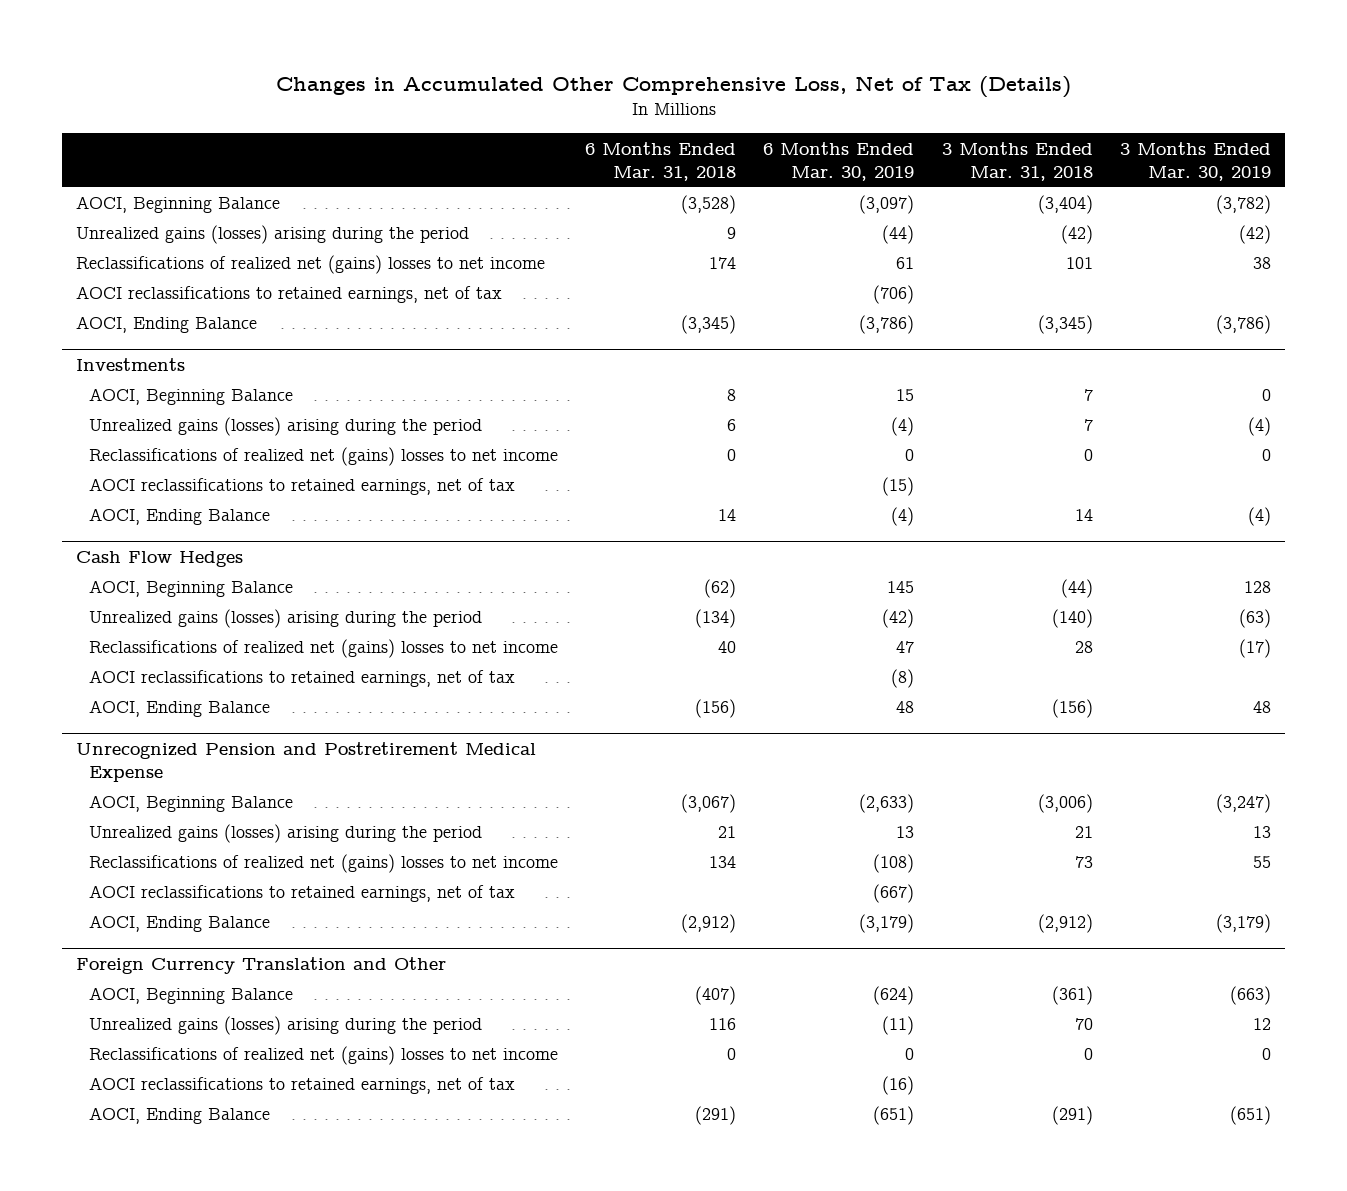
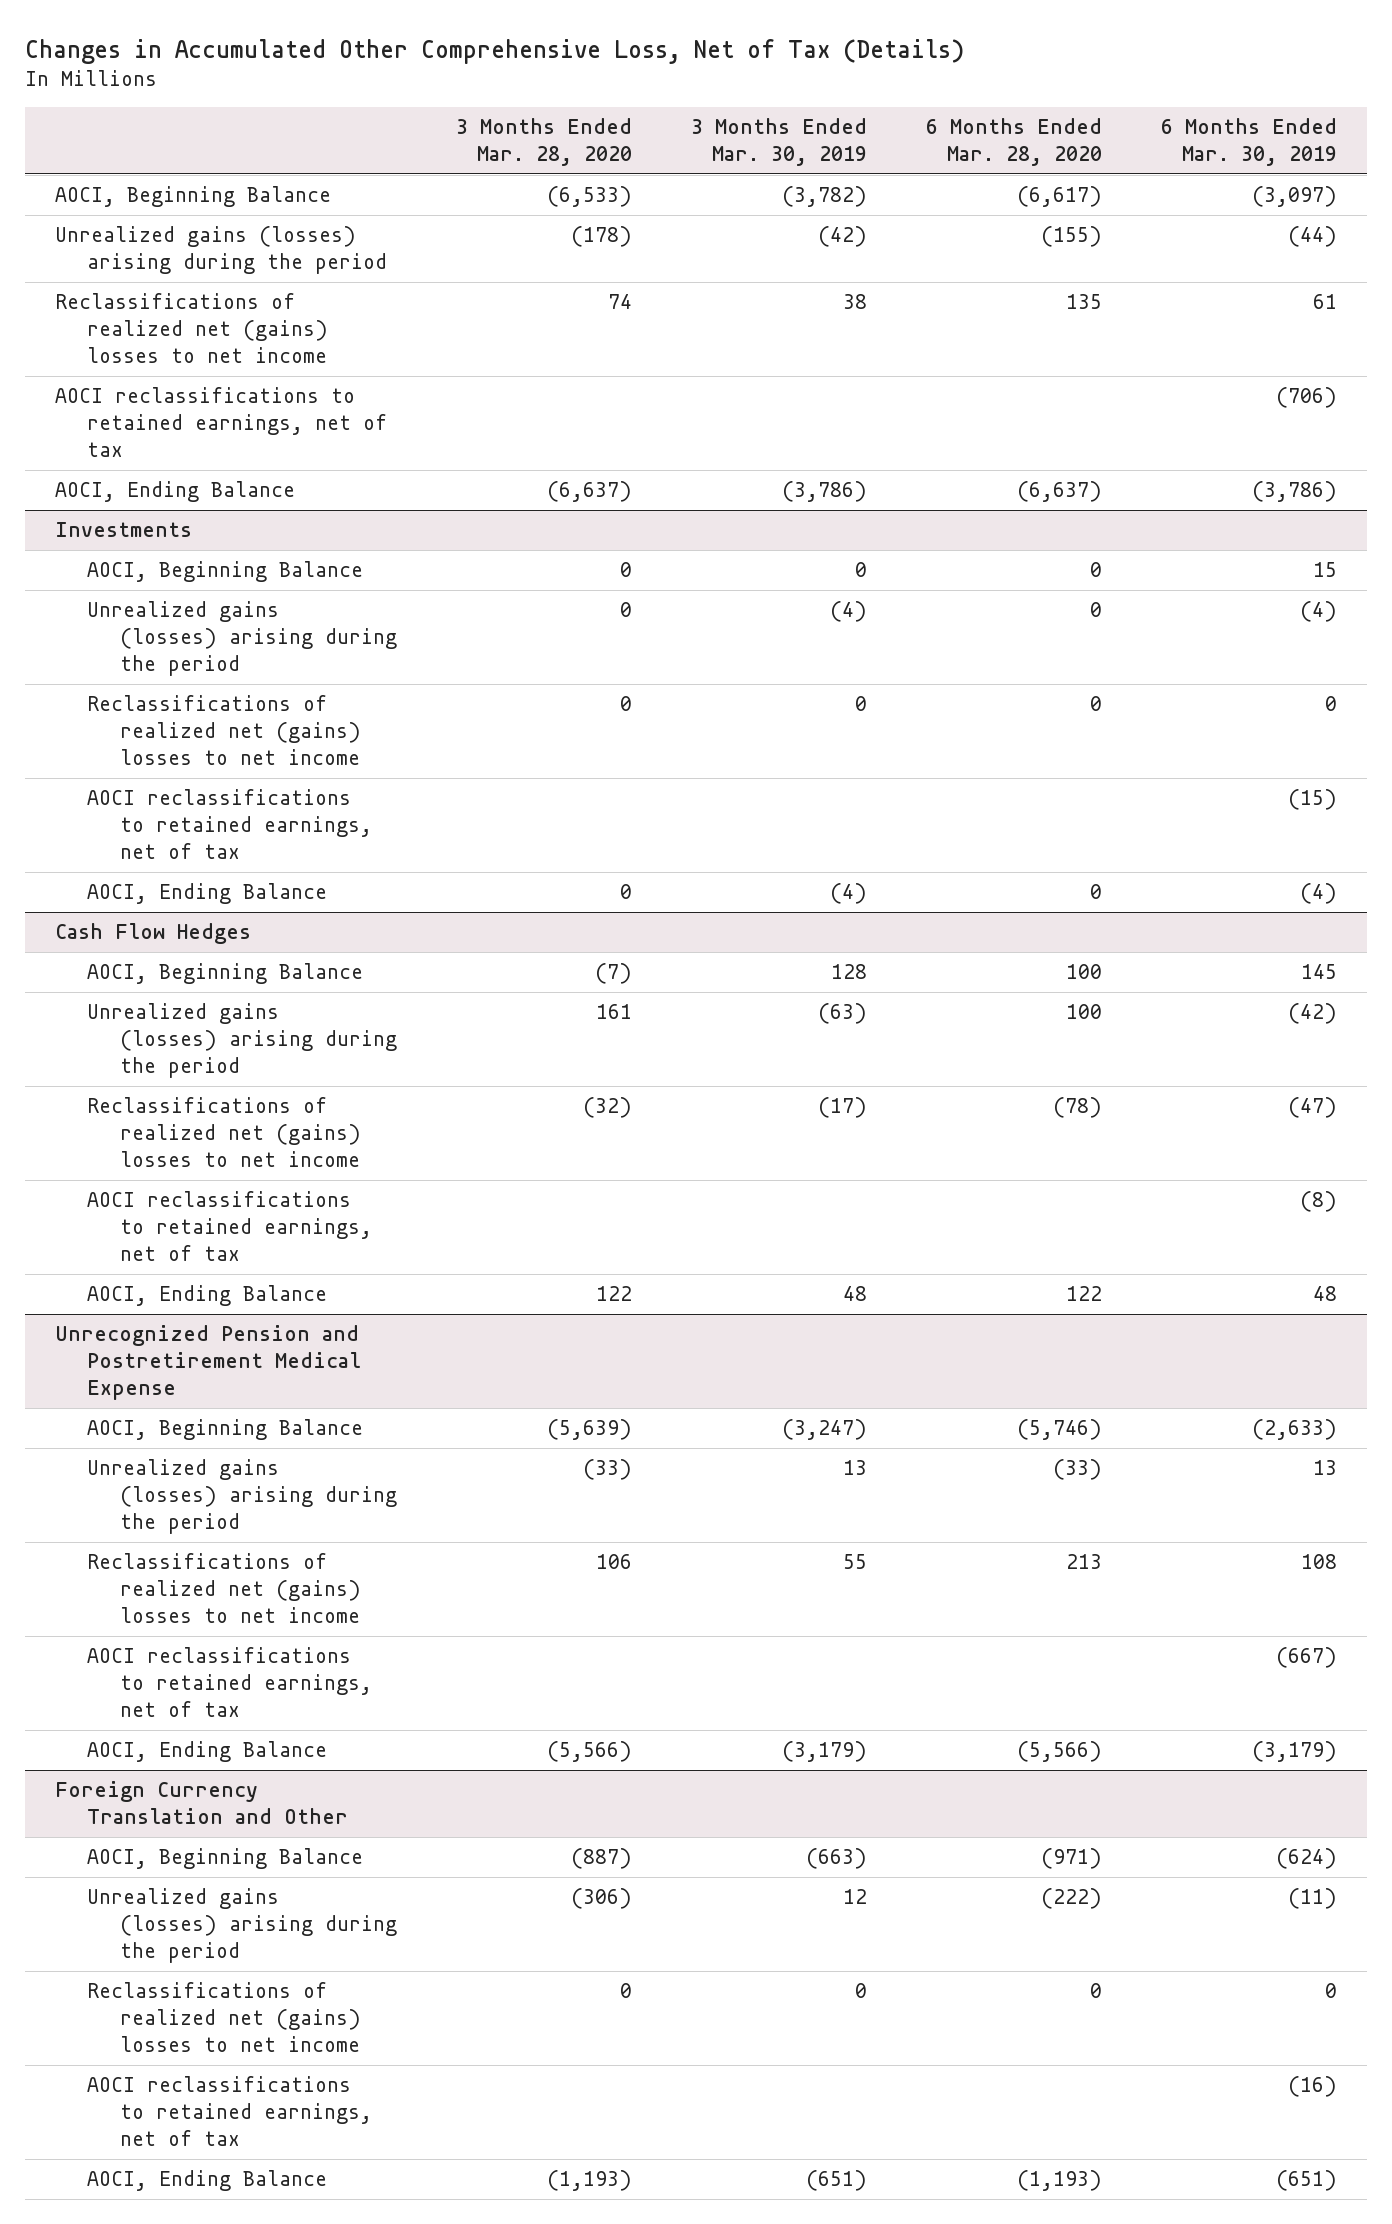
[585,141,737,181] 6 Months Ended Mar. 31, 2018 -> none
[941,141,1093,181] 3 Months Ended Mar. 31, 2018 -> none
none -> [455,118,632,167] 3 Months Ended Mar. 28, 2020
none -> [925,118,1102,167] 6 Months Ended Mar. 28, 2020
[896,641,915,654] 47 -> [1288,1097,1338,1119] (47)
[873,854,915,874] (108) -> [1301,1554,1338,1570] 108

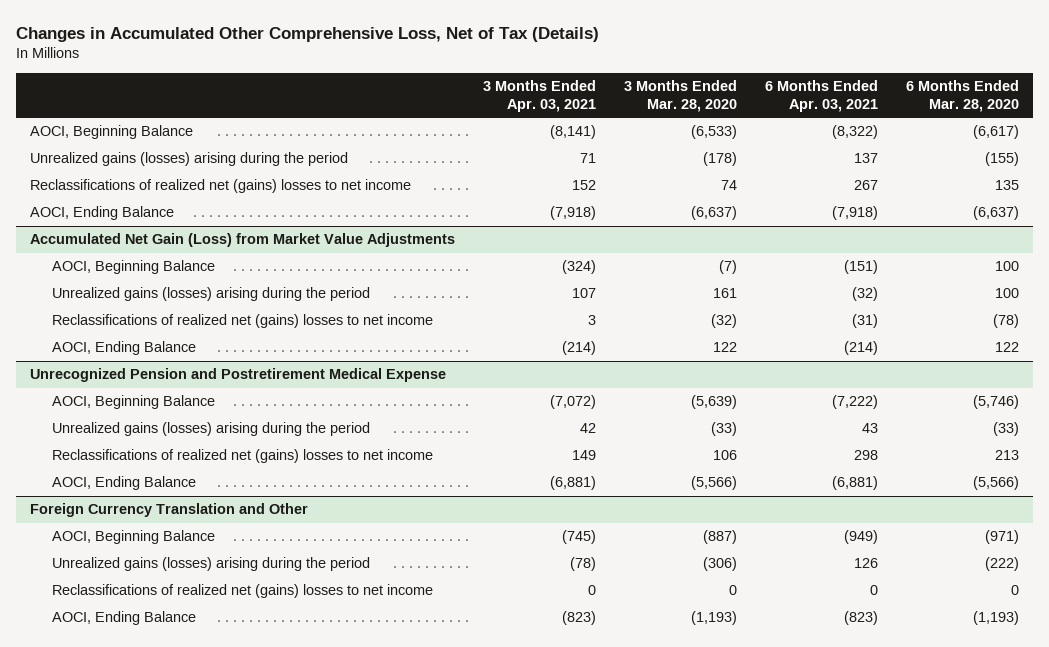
[690,118,867,167] 3 Months Ended Mar. 30, 2019 -> none
[1161,118,1338,167] 6 Months Ended Mar. 30, 2019 -> none
none -> [482,80,596,113] 3 Months Ended Apr. 03, 2021
none -> [764,80,878,113] 6 Months Ended Apr. 03, 2021
[54,387,388,458] AOCI reclassifications to retained earnings, net of tax -> none
[54,522,192,538] Investments -> none
[87,561,364,583] AOCI, Beginning Balance -> none
[87,601,397,677] Unrealized gains (losses) arising during the period -> none
[87,695,361,766] Reclassifications of realized net (gains) losses to net income -> none
[87,789,372,860] AOCI reclassifications to retained earnings, net of tax -> none
[87,883,328,905] AOCI, Ending Balance -> none
[54,923,251,945] Cash Flow Hedges -> none
none -> [29,233,455,248] Accumulated Net Gain (Loss) from Market Value Adjustments
[87,1191,372,1262] AOCI reclassifications to retained earnings, net of tax -> none
[87,1647,372,1718] AOCI reclassifications to retained earnings, net of tax -> none
[87,2076,372,2147] AOCI reclassifications to retained earnings, net of tax -> none

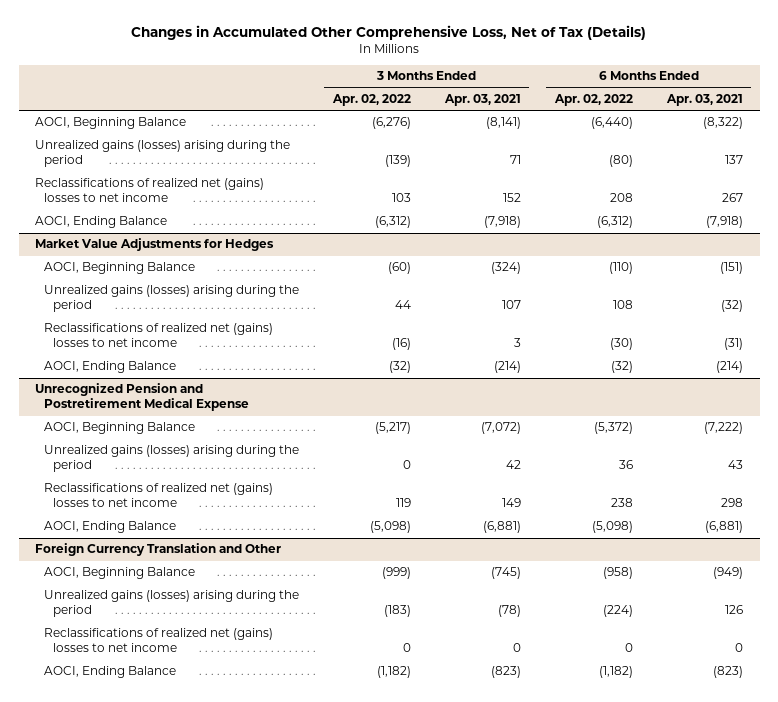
[623,80,737,113] 3 Months Ended Mar. 28, 2020 -> none
[905,80,1019,113] 6 Months Ended Mar. 28, 2020 -> none
none -> [331,94,411,107] Apr. 02, 2022
none -> [553,94,633,107] Apr. 02, 2022
[29,233,455,248] Accumulated Net Gain (Loss) from Market Value Adjustments -> [35,238,275,252] Market Value Adjustments for Hedges

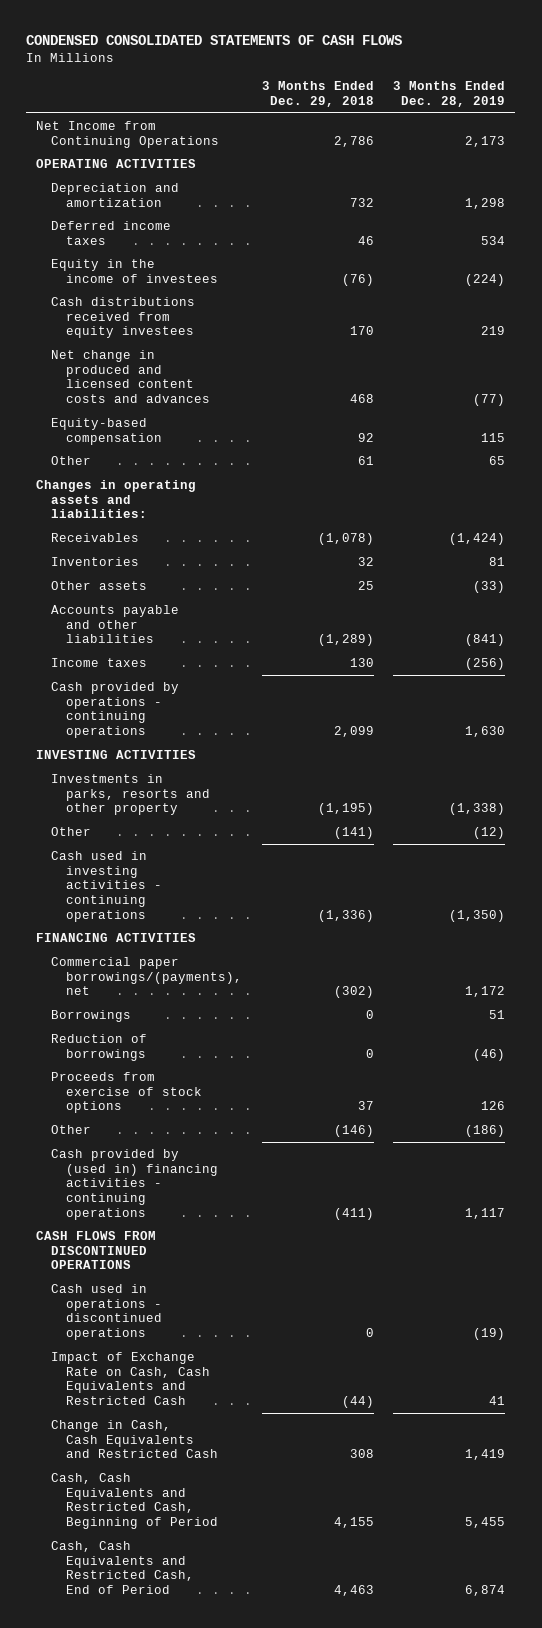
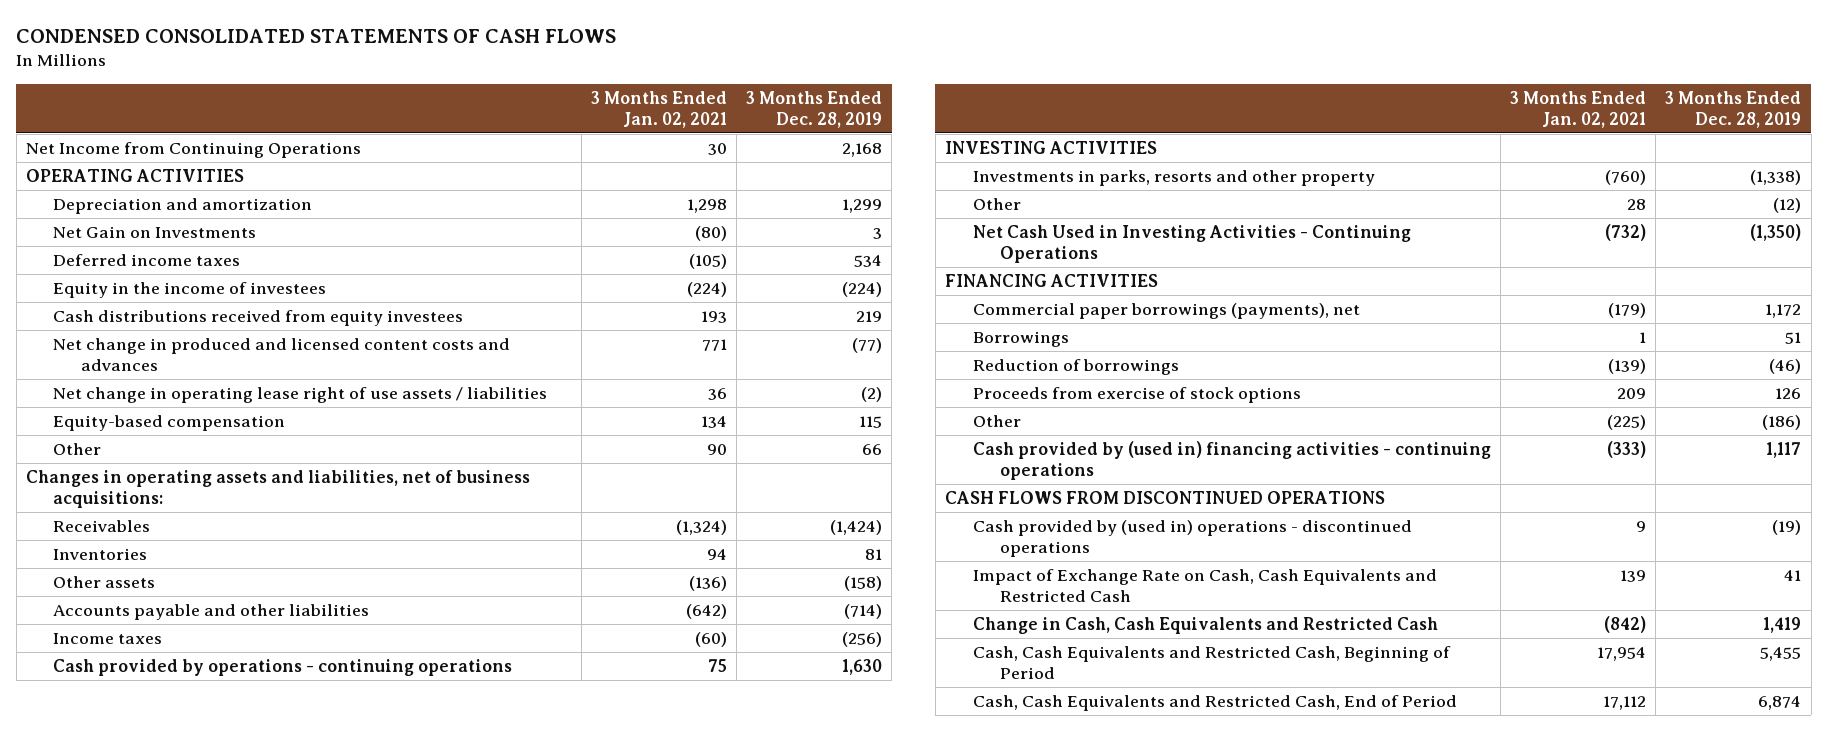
[261,81,374,107] 3 Months Ended Dec. 29, 2018 -> none
none -> [590,90,727,128] 3 Months Ended Jan. 02, 2021
[465,135,506,147] 2,173 -> [842,143,883,158] 2,168
[465,197,506,209] 1,298 -> [842,199,883,214] 1,299
none -> [53,226,257,239] Net Gain on Investments
none -> [53,387,548,404] Net change in operating lease right of use assets / liabilities
[489,455,506,465] 65 -> [862,444,883,456] 66
[36,479,197,519] Changes in operating assets and liabilities: -> [25,470,530,508] Changes in operating assets and liabilities, net of business acquisitions:
[473,580,506,593] (33) -> [844,576,883,592] (158)
[465,634,506,647] (841) -> [844,604,883,620] (714)
[51,850,162,922] Cash used in investing activities - continuing operations -> [972,225,1411,263] Net Cash Used in Investing Activities - Continuing Operations
[51,956,242,996] Commercial paper borrowings/(payments), net -> [972,303,1360,320] Commercial paper borrowings (payments), net
[51,1283,162,1340] Cash used in operations - discontinued operations -> [972,520,1412,557] Cash provided by (used in) operations - discontinued operations

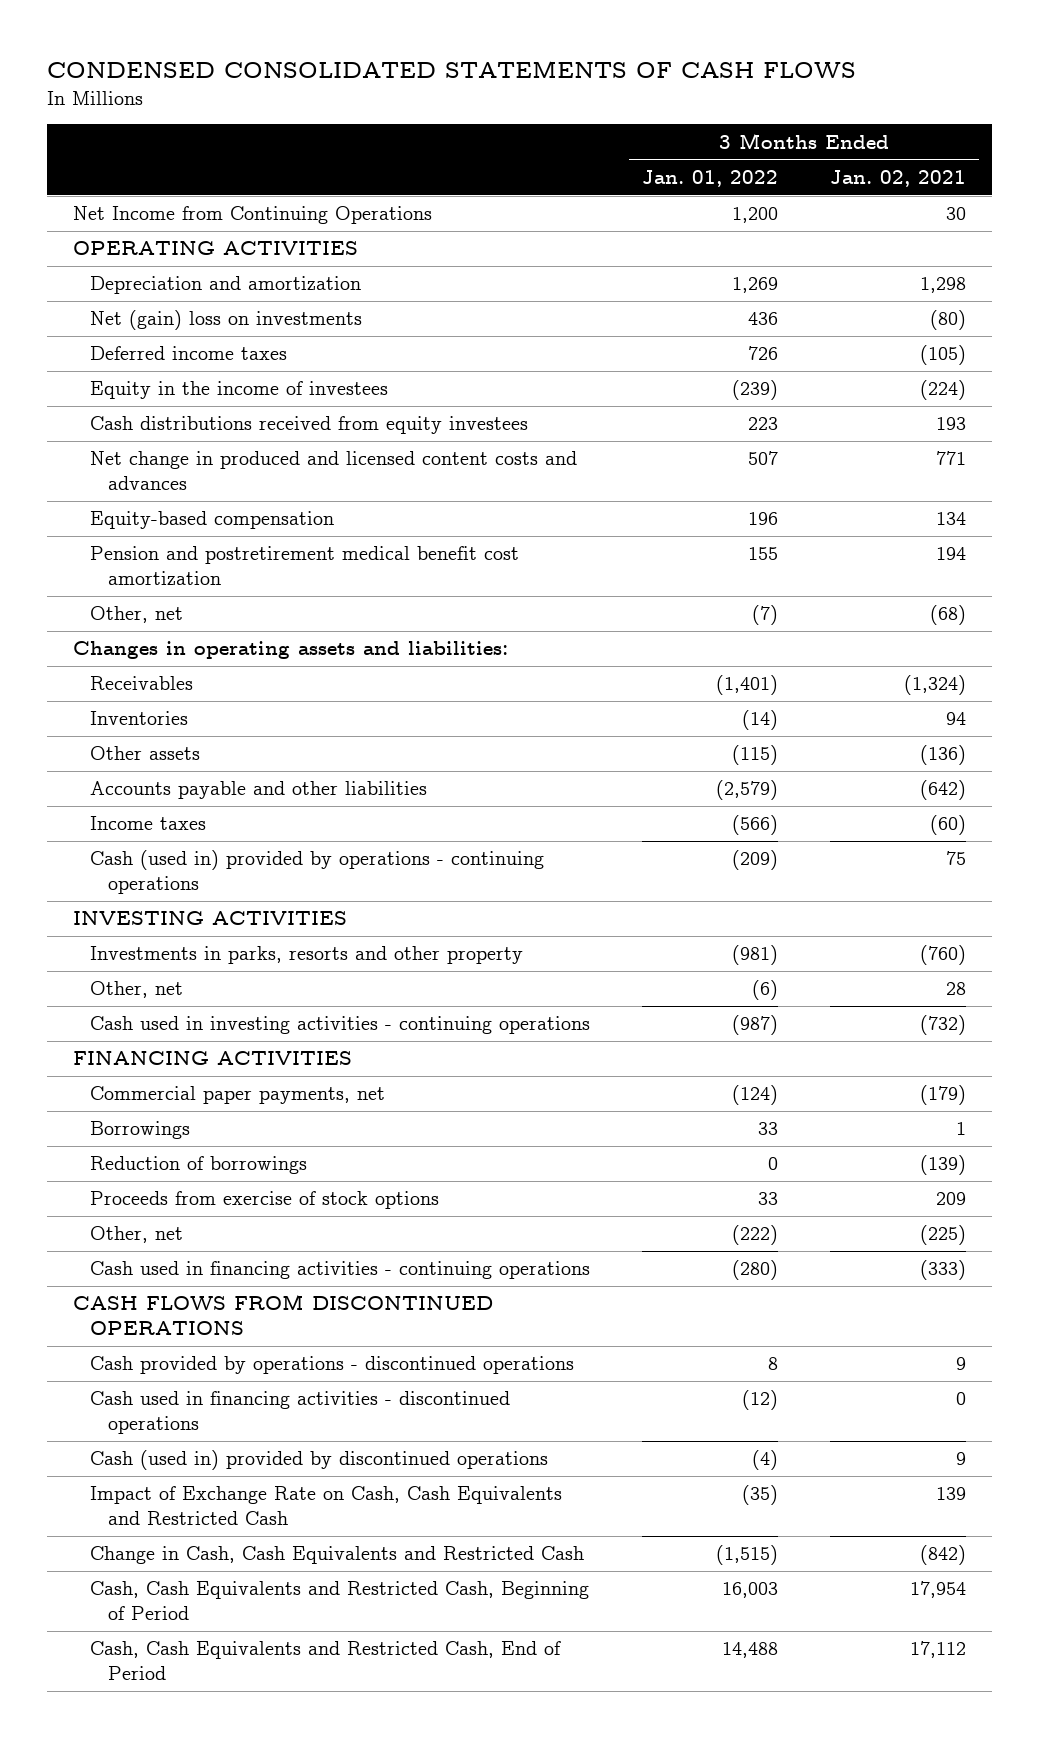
[746,90,883,128] 3 Months Ended Dec. 28, 2019 -> none
none -> [642,170,779,188] Jan. 01, 2022
[53,226,257,239] Net Gain on Investments -> [90,310,363,331] Net (gain) loss on investments
[53,387,548,404] Net change in operating lease right of use assets / liabilities -> none
none -> [90,546,520,587] Pension and postretirement medical benefit cost amortization
[53,443,102,456] Other -> [90,606,184,624] Other, net
[706,444,727,456] 90 -> [930,605,967,626] (68)
[25,470,530,508] Changes in operating assets and liabilities, net of business acquisitions: -> [73,641,509,660] Changes in operating assets and liabilities:
[53,659,513,677] Cash provided by operations - continuing operations -> [90,850,545,895] Cash (used in) provided by operations - continuing operations
[972,198,1021,211] Other -> [90,981,184,999] Other, net
[972,225,1411,263] Net Cash Used in Investing Activities - Continuing Operations -> [90,1016,591,1035] Cash used in investing activities - continuing operations
[972,303,1360,320] Commercial paper borrowings (payments), net -> [90,1086,386,1105] Commercial paper payments, net
[972,415,1021,428] Other -> [90,1226,184,1244] Other, net
[972,441,1491,480] Cash provided by (used in) financing activities - continuing operations -> [90,1261,591,1280] Cash used in financing activities - continuing operations
[972,520,1412,557] Cash provided by (used in) operations - discontinued operations -> [90,1356,575,1375] Cash provided by operations - discontinued operations
none -> [90,1391,511,1435] Cash used in financing activities - discontinued operations
none -> [90,1450,549,1471] Cash (used in) provided by discontinued operations

